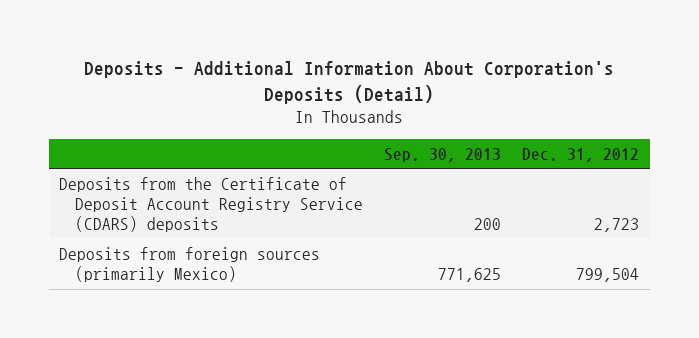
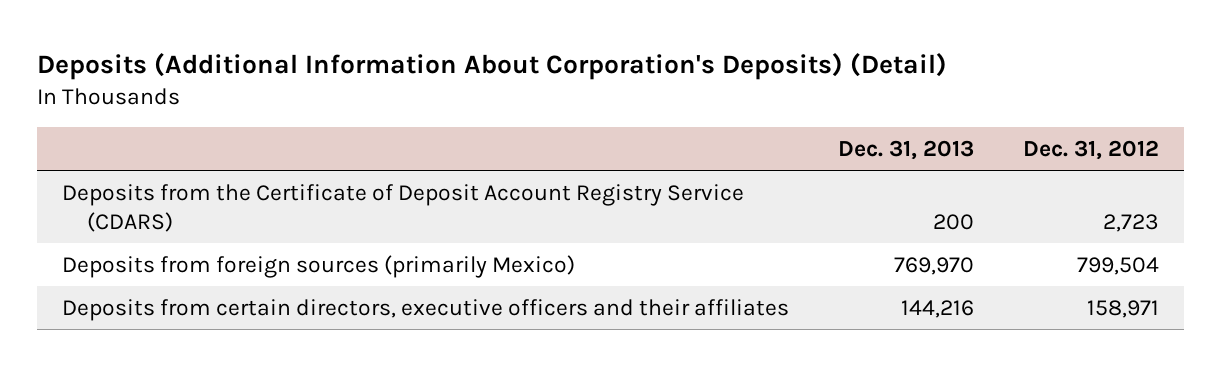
[84,61,615,104] Deposits - Additional Information About Corporation's Deposits (Detail) -> [37,53,948,81] Deposits (Additional Information About Corporation's Deposits) (Detail)
[384,147,502,162] Sep. 30, 2013 -> none
none -> [838,140,975,161] Dec. 31, 2013
[59,176,364,233] Deposits from the Certificate of Deposit Account Registry Service (CDARS) deposits -> [61,183,744,232] Deposits from the Certificate of Deposit Account Registry Service (CDARS)
none -> [61,298,789,321] Deposits from certain directors, executive officers and their affiliates

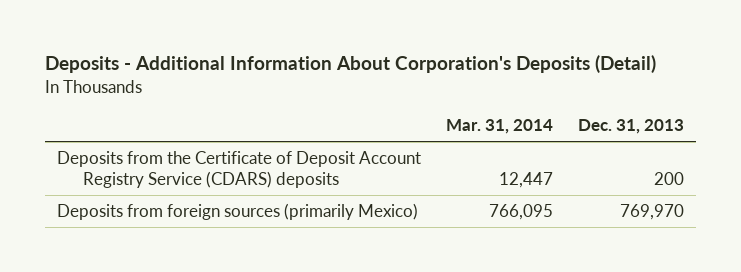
[37,53,948,81] Deposits (Additional Information About Corporation's Deposits) (Detail) -> [44,55,656,74] Deposits - Additional Information About Corporation's Deposits (Detail)
[1023,140,1160,161] Dec. 31, 2012 -> none
none -> [445,119,553,135] Mar. 31, 2014
[61,183,744,232] Deposits from the Certificate of Deposit Account Registry Service (CDARS) -> [57,150,422,189] Deposits from the Certificate of Deposit Account Registry Service (CDARS) deposits
[61,298,789,321] Deposits from certain directors, executive officers and their affiliates -> none

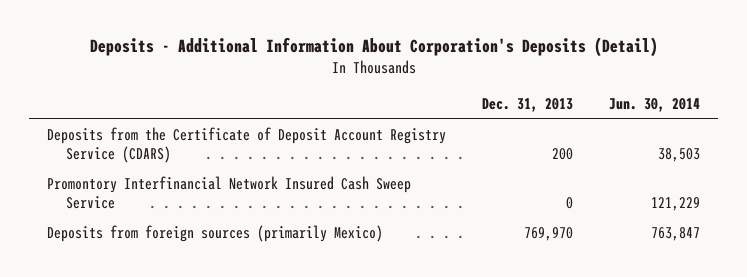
[445,119,553,135] Mar. 31, 2014 -> none
none -> [609,98,701,113] Jun. 30, 2014
[57,150,422,189] Deposits from the Certificate of Deposit Account Registry Service (CDARS) deposits -> [46,127,446,164] Deposits from the Certificate of Deposit Account Registry Service (CDARS)
none -> [46,176,411,210] Promontory Interfinancial Network Insured Cash Sweep Service

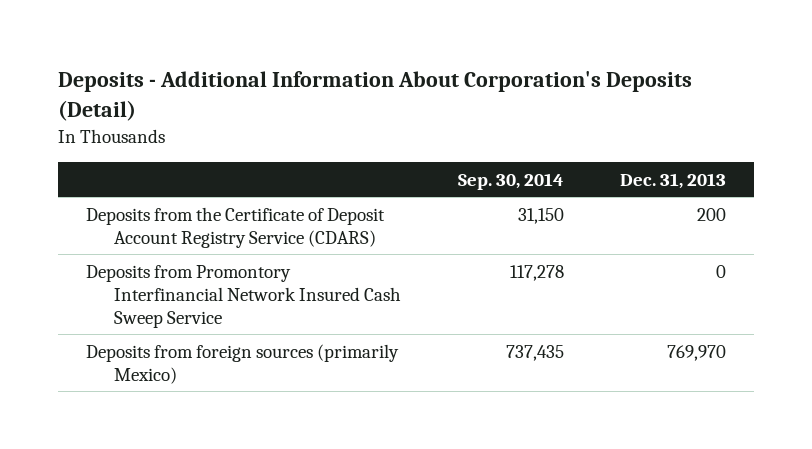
[609,98,701,113] Jun. 30, 2014 -> none
none -> [457,172,564,190] Sep. 30, 2014
[46,176,411,210] Promontory Interfinancial Network Insured Cash Sweep Service -> [85,264,402,328] Deposits from Promontory Interfinancial Network Insured Cash Sweep Service

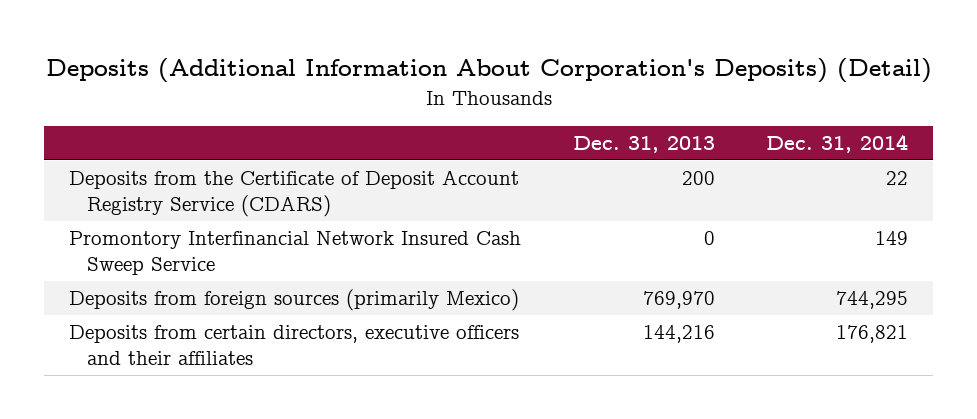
[57,71,692,122] Deposits - Additional Information About Corporation's Deposits (Detail) -> [45,58,932,84] Deposits (Additional Information About Corporation's Deposits) (Detail)
[457,172,564,190] Sep. 30, 2014 -> none
none -> [765,133,908,153] Dec. 31, 2014
[85,264,402,328] Deposits from Promontory Interfinancial Network Insured Cash Sweep Service -> [69,231,522,275] Promontory Interfinancial Network Insured Cash Sweep Service
none -> [69,325,520,365] Deposits from certain directors, executive officers and their affiliates

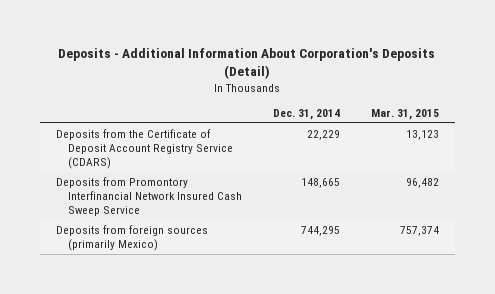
[45,58,932,84] Deposits (Additional Information About Corporation's Deposits) (Detail) -> [58,47,436,79] Deposits - Additional Information About Corporation's Deposits (Detail)
[572,135,715,153] Dec. 31, 2013 -> none
none -> [371,108,440,120] Mar. 31, 2015
[885,171,908,186] 22 -> [307,129,341,140] 22,229
[69,231,522,275] Promontory Interfinancial Network Insured Cash Sweep Service -> [55,176,242,217] Deposits from Promontory Interfinancial Network Insured Cash Sweep Service
[874,231,908,246] 149 -> [301,177,341,188] 148,665
[69,325,520,365] Deposits from certain directors, executive officers and their affiliates -> none

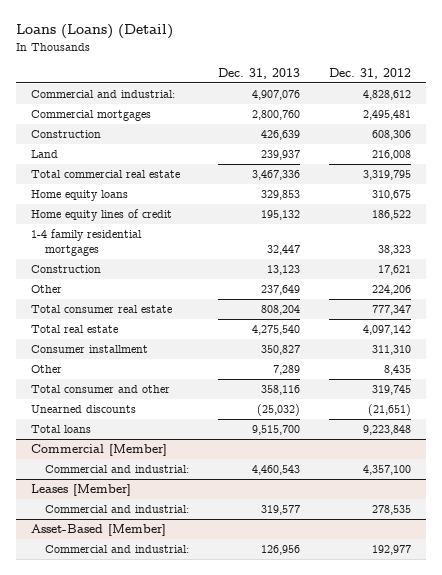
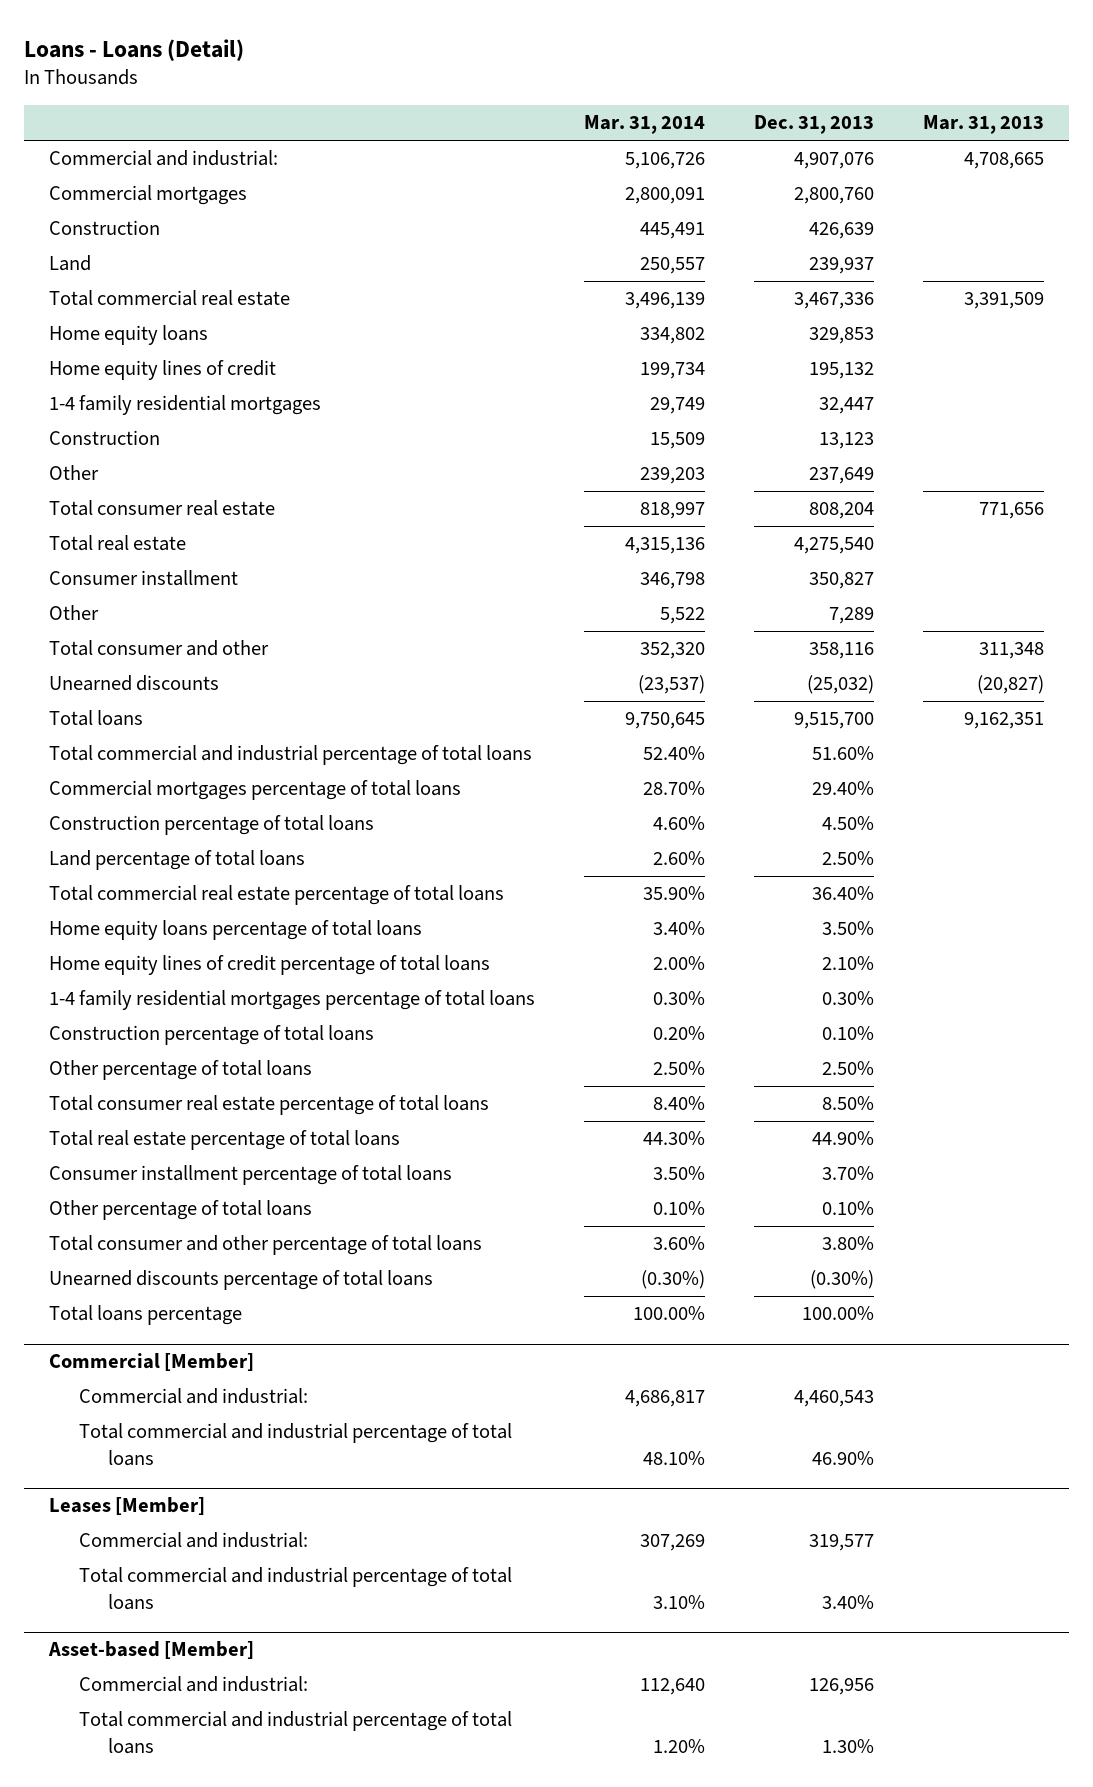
[15,24,173,40] Loans (Loans) (Detail) -> [24,38,245,61] Loans - Loans (Detail)
[329,67,412,79] Dec. 31, 2012 -> none
none -> [584,115,706,135] Mar. 31, 2014
none -> [923,115,1045,135] Mar. 31, 2013
none -> [48,745,532,766] Total commercial and industrial percentage of total loans
none -> [48,780,461,801] Commercial mortgages percentage of total loans
none -> [48,815,374,836] Construction percentage of total loans
none -> [48,850,305,871] Land percentage of total loans
none -> [48,885,504,906] Total commercial real estate percentage of total loans
none -> [48,920,422,941] Home equity loans percentage of total loans
none -> [48,955,490,976] Home equity lines of credit percentage of total loans
none -> [48,990,535,1011] 1-4 family residential mortgages percentage of total loans
none -> [48,1025,374,1046] Construction percentage of total loans
none -> [48,1060,312,1081] Other percentage of total loans
none -> [48,1095,489,1116] Total consumer real estate percentage of total loans
none -> [48,1130,400,1151] Total real estate percentage of total loans
none -> [48,1165,452,1186] Consumer installment percentage of total loans
none -> [48,1200,312,1221] Other percentage of total loans
none -> [48,1235,482,1256] Total consumer and other percentage of total loans
none -> [48,1270,433,1291] Unearned discounts percentage of total loans
none -> [48,1305,242,1326] Total loans percentage
none -> [78,1423,512,1466] Total commercial and industrial percentage of total loans
none -> [78,1567,512,1610] Total commercial and industrial percentage of total loans
[30,524,166,537] Asset-Based [Member] -> [47,1641,254,1660] Asset-based [Member]
none -> [78,1711,512,1754] Total commercial and industrial percentage of total loans

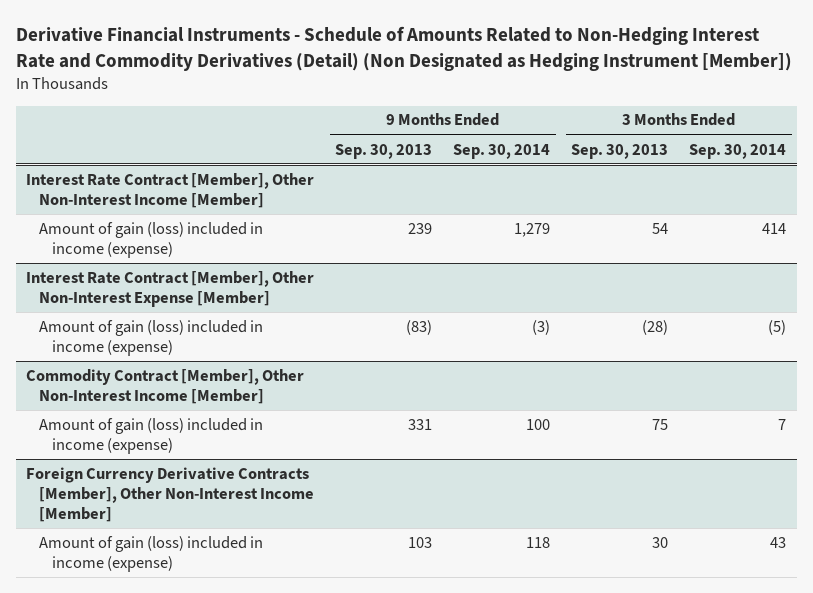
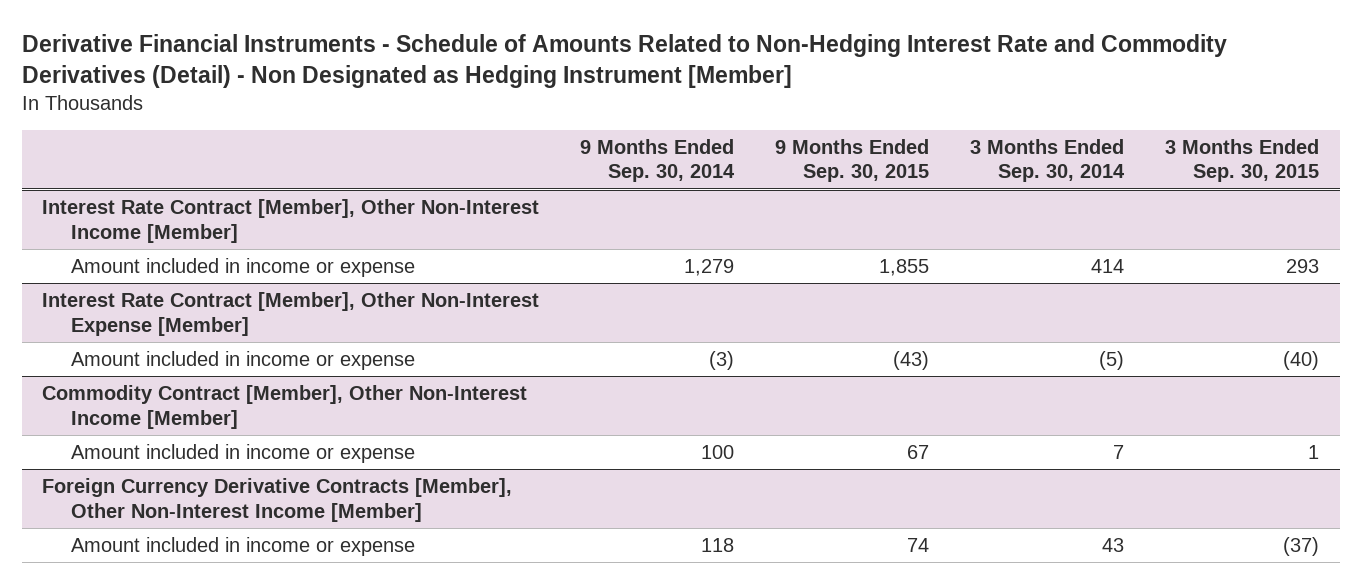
[15,26,792,71] Derivative Financial Instruments - Schedule of Amounts Related to Non-Hedging Interest Rate and Commodity Derivatives (Detail) (Non Designated as Hedging Instrument [Member]) -> [21,34,1227,89] Derivative Financial Instruments - Schedule of Amounts Related to Non-Hedging Interest Rate and Commodity Derivatives (Detail) - Non Designated as Hedging Instrument [Member]
[335,143,433,159] Sep. 30, 2013 -> none
[571,143,669,159] Sep. 30, 2013 -> none
none -> [775,138,930,183] 9 Months Ended Sep. 30, 2015
none -> [1165,138,1320,183] 3 Months Ended Sep. 30, 2015
[39,221,264,259] Amount of gain (loss) included in income (expense) -> [70,258,415,278] Amount included in income or expense
[39,319,264,357] Amount of gain (loss) included in income (expense) -> [70,351,415,371] Amount included in income or expense
[39,417,264,455] Amount of gain (loss) included in income (expense) -> [70,444,415,464] Amount included in income or expense
[39,535,264,573] Amount of gain (loss) included in income (expense) -> [70,537,415,557] Amount included in income or expense

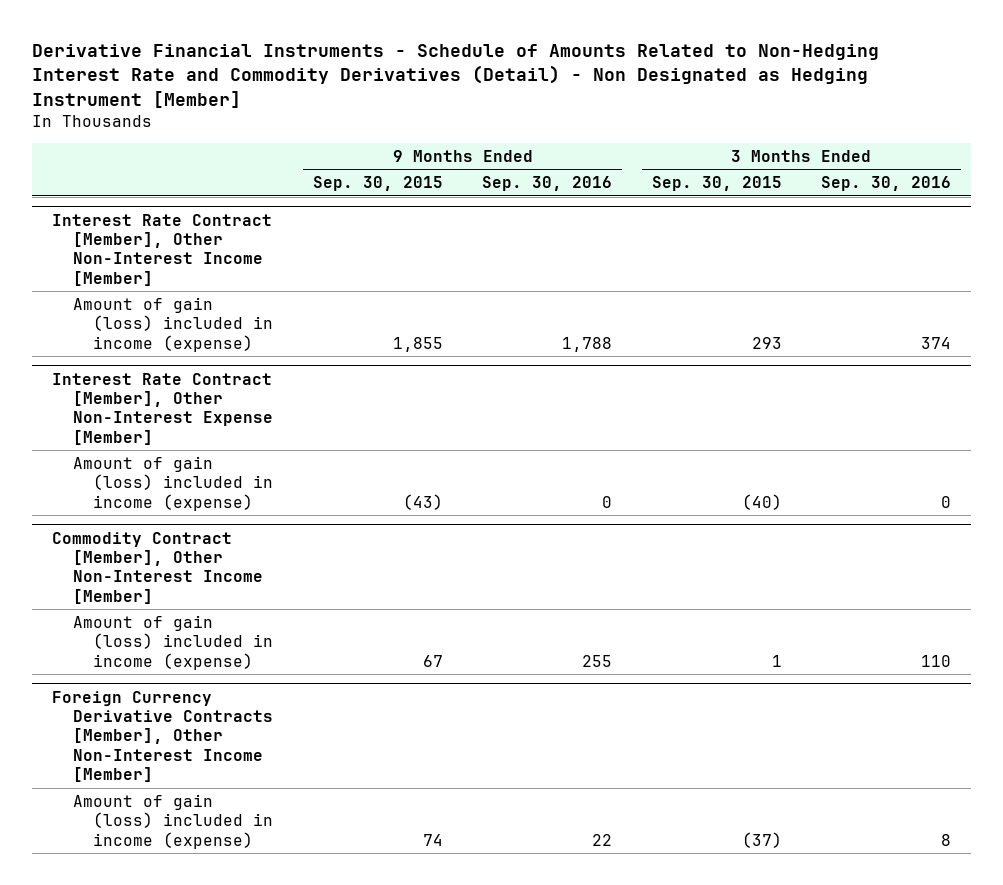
[580,138,736,183] 9 Months Ended Sep. 30, 2014 -> none
[970,138,1126,183] 3 Months Ended Sep. 30, 2014 -> none
none -> [482,176,613,192] Sep. 30, 2016
none -> [821,176,952,192] Sep. 30, 2016
[70,258,415,278] Amount included in income or expense -> [72,296,274,352] Amount of gain (loss) included in income (expense)
[70,351,415,371] Amount included in income or expense -> [72,455,274,511] Amount of gain (loss) included in income (expense)
[70,444,415,464] Amount included in income or expense -> [72,614,274,670] Amount of gain (loss) included in income (expense)
[70,537,415,557] Amount included in income or expense -> [72,793,274,849] Amount of gain (loss) included in income (expense)

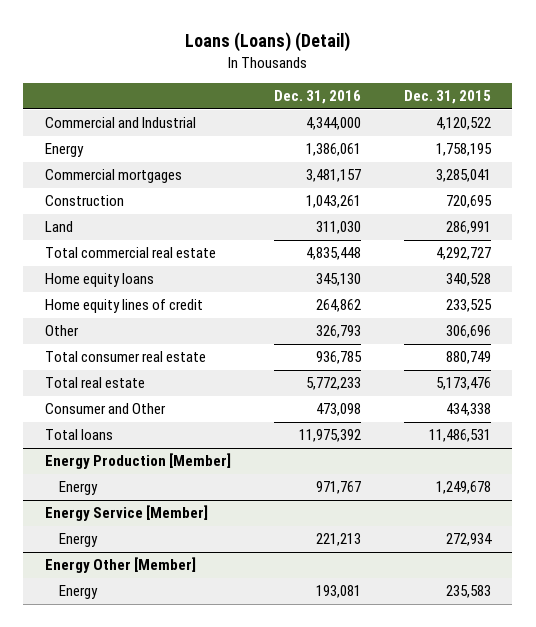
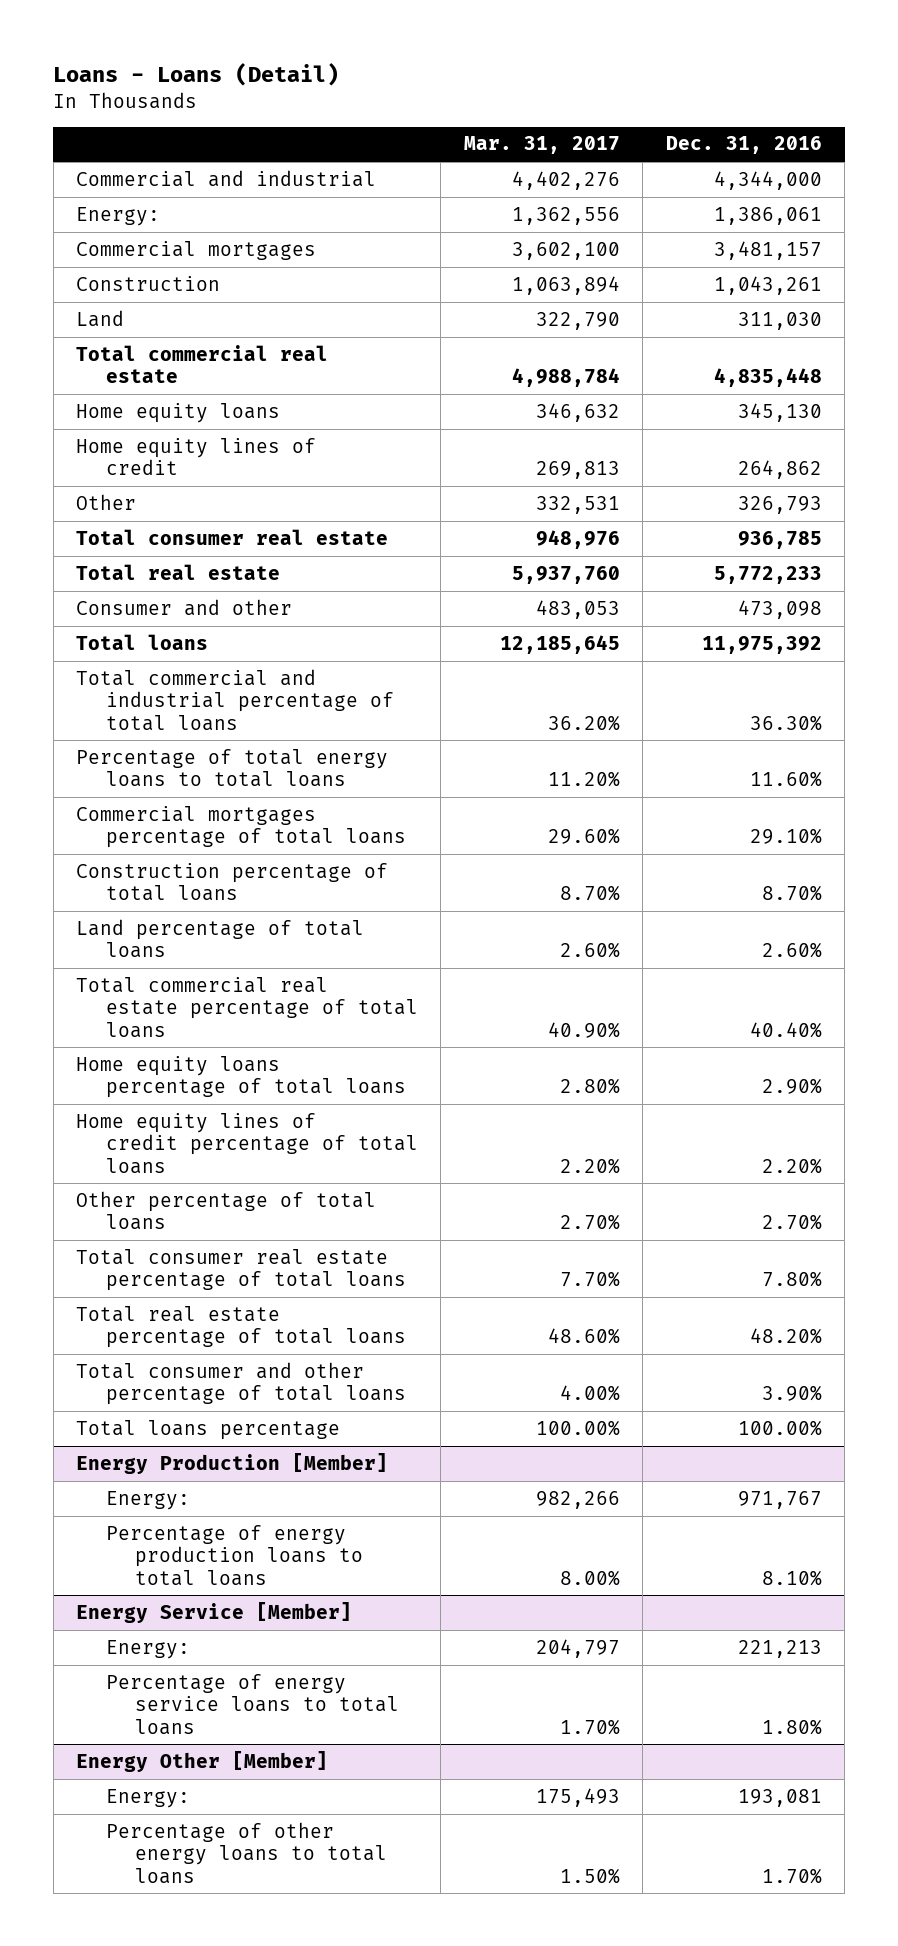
[184,32,350,53] Loans (Loans) (Detail) -> [53,63,340,87] Loans - Loans (Detail)
[403,90,491,105] Dec. 31, 2015 -> none
none -> [463,136,620,155] Mar. 31, 2017
[44,117,196,129] Commercial and Industrial -> [76,169,377,187] Commercial and industrial
[44,143,84,158] Energy -> [76,206,161,226] Energy:
[44,403,166,415] Consumer and Other -> [76,598,293,616] Consumer and other
none -> [76,668,394,731] Total commercial and industrial percentage of total loans
none -> [76,748,389,788] Percentage of total energy loans to total loans
none -> [76,805,406,849] Commercial mortgages percentage of total loans
none -> [76,862,389,902] Construction percentage of total loans
none -> [76,918,365,959] Land percentage of total loans
none -> [76,976,418,1038] Total commercial real estate percentage of total loans
none -> [76,1055,406,1099] Home equity loans percentage of total loans
none -> [76,1112,418,1174] Home equity lines of credit percentage of total loans
none -> [76,1190,377,1231] Other percentage of total loans
none -> [76,1248,406,1292] Total consumer real estate percentage of total loans
none -> [76,1305,406,1349] Total real estate percentage of total loans
none -> [76,1361,406,1406] Total consumer and other percentage of total loans
none -> [76,1419,341,1440] Total loans percentage
[59,481,99,496] Energy -> [105,1490,190,1510] Energy:
none -> [105,1524,364,1586] Percentage of energy production loans to total loans
[59,533,99,548] Energy -> [105,1639,190,1659] Energy:
none -> [105,1673,400,1735] Percentage of energy service loans to total loans
[59,585,99,600] Energy -> [105,1788,190,1808] Energy:
none -> [105,1821,388,1884] Percentage of other energy loans to total loans

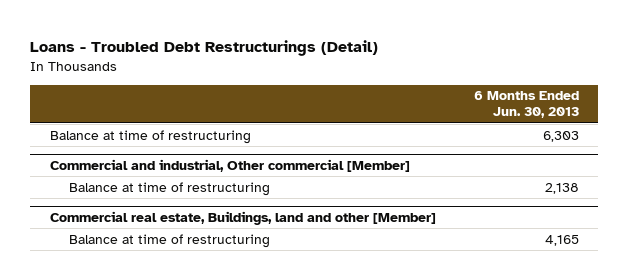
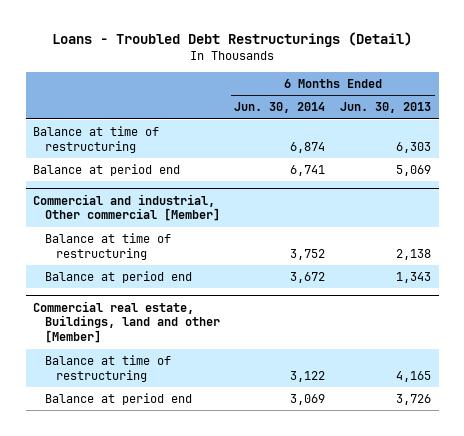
none -> [234,102,326,114] Jun. 30, 2014
none -> [33,164,181,177] Balance at period end
none -> [44,271,192,284] Balance at period end
none -> [44,393,192,406] Balance at period end

